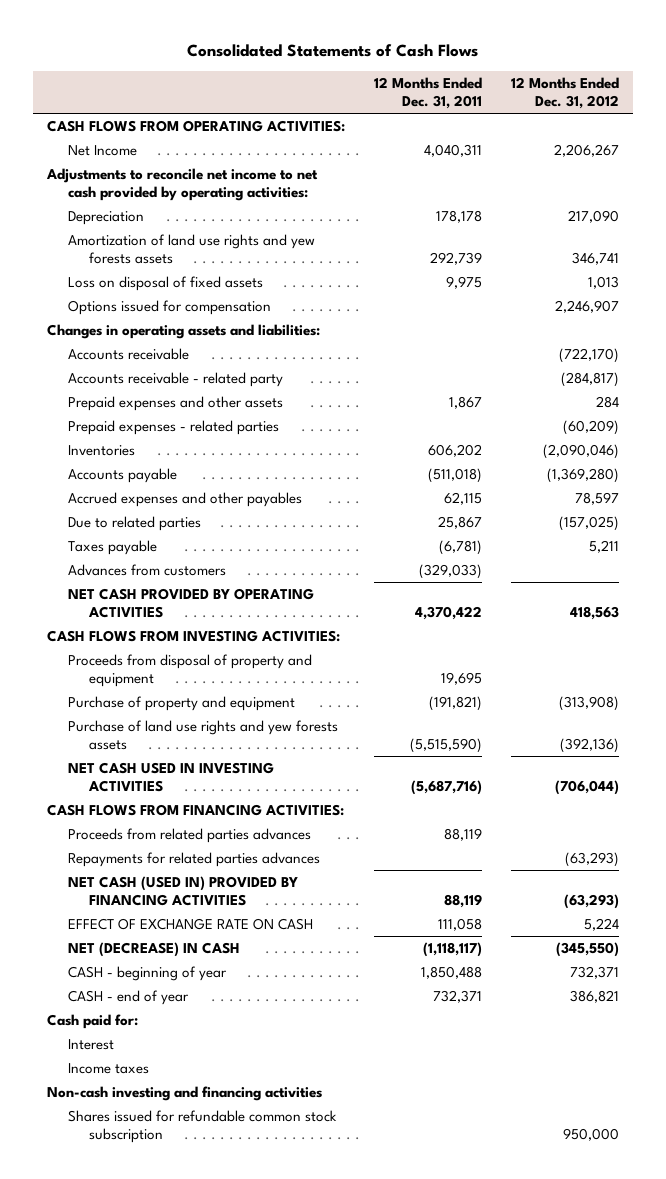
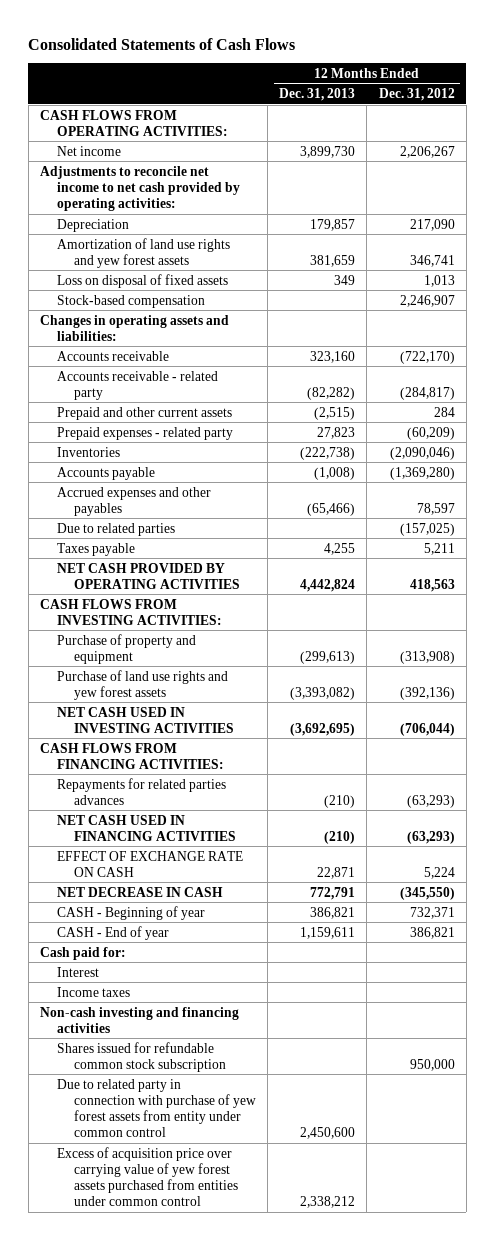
[374,76,483,109] 12 Months Ended Dec. 31, 2011 -> none
none -> [279,88,356,102] Dec. 31, 2013
[68,144,138,156] Net Income -> [57,145,122,156] Net income
[68,233,316,265] Amortization of land use rights and yew forests assets -> [57,237,231,268] Amortization of land use rights and yew forest assets
[68,299,272,315] Options issued for compensation -> [57,294,206,308] Stock-based compensation
[68,395,284,411] Prepaid expenses and other assets -> [57,406,233,420] Prepaid and other current assets
[68,419,280,435] Prepaid expenses - related parties -> [57,426,234,440] Prepaid expenses - related party
[68,563,227,576] Advances from customers -> none
[68,653,313,688] Proceeds from disposal of property and equipment -> none
[68,719,339,751] Purchase of land use rights and yew forests assets -> [57,669,229,700] Purchase of land use rights and yew forest assets
[68,827,312,843] Proceeds from related parties advances -> none
[68,875,299,907] NET CASH (USED IN) PROVIDED BY FINANCING ACTIVITIES -> [57,814,237,841] NET CASH USED IN FINANCING ACTIVITIES
[68,941,241,957] NET (DECREASE) IN CASH -> [57,886,224,897] NET DECREASE IN CASH
[68,965,228,981] CASH - beginning of year -> [57,905,206,920] CASH - Beginning of year
[68,989,190,1005] CASH - end of year -> [57,925,170,940] CASH - End of year
none -> [57,1078,257,1138] Due to related party in connection with purchase of yew forest assets from entity under common control
none -> [57,1146,239,1207] Excess of acquisition price over carrying value of yew forest assets purchased from entities under common control

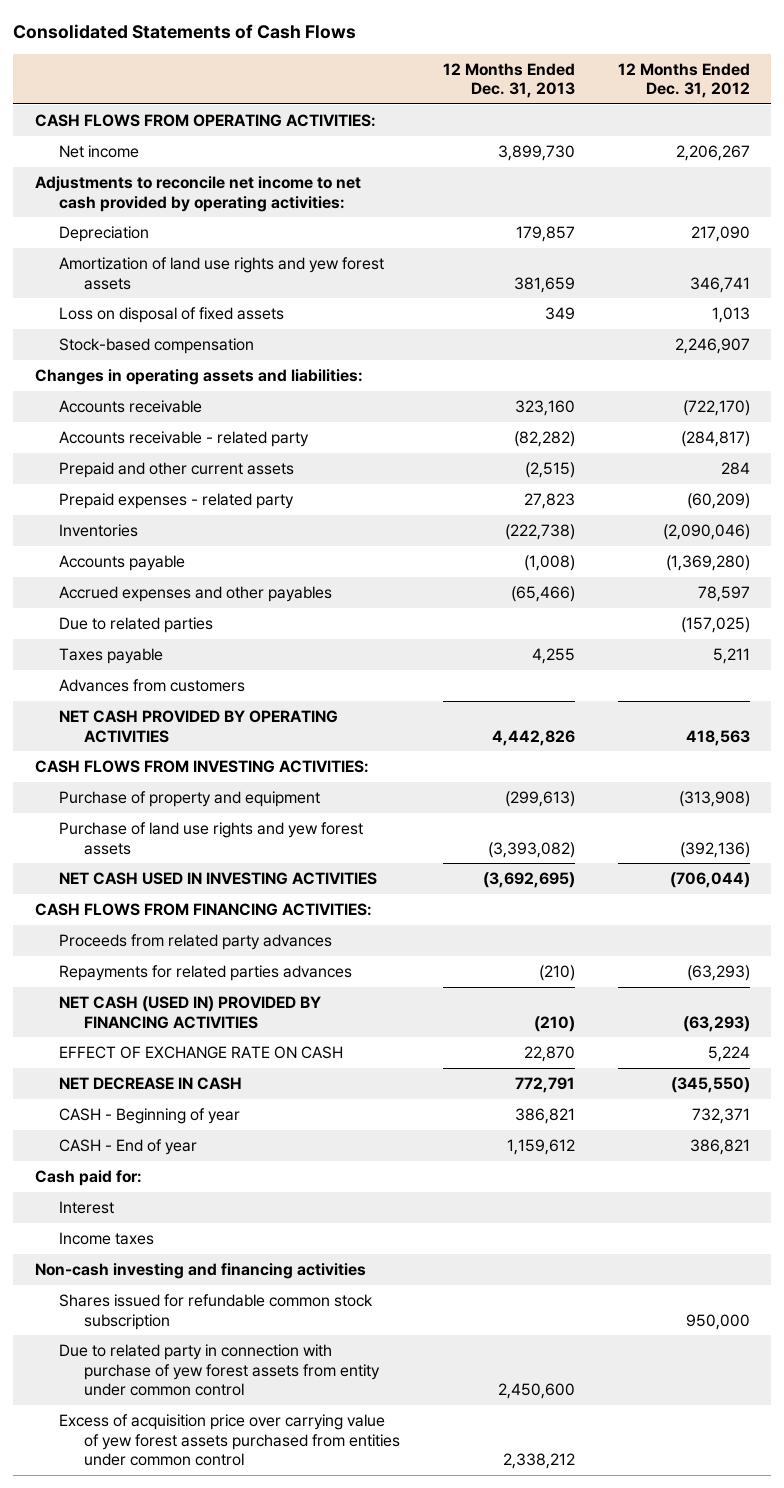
none -> [59,679,246,693] Advances from customers
[300,578,356,592] 4,442,824 -> [491,729,575,746] 4,442,826
none -> [59,934,333,951] Proceeds from related party advances
[57,814,237,841] NET CASH USED IN FINANCING ACTIVITIES -> [59,996,322,1029] NET CASH (USED IN) PROVIDED BY FINANCING ACTIVITIES
[317,866,356,879] 22,871 -> [523,1046,575,1063] 22,870
[300,926,356,939] 1,159,611 -> [506,1139,575,1156] 1,159,612

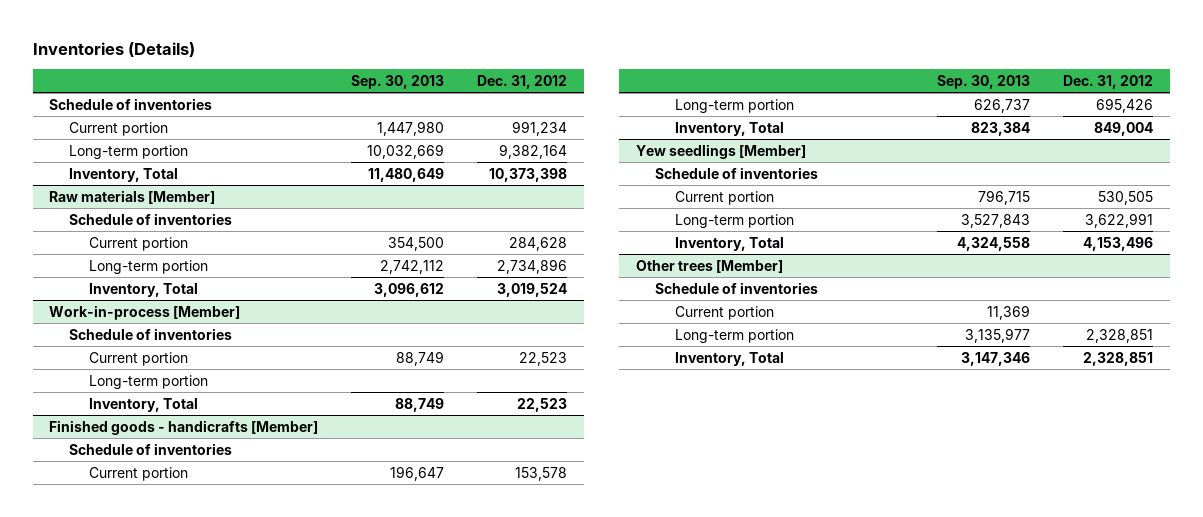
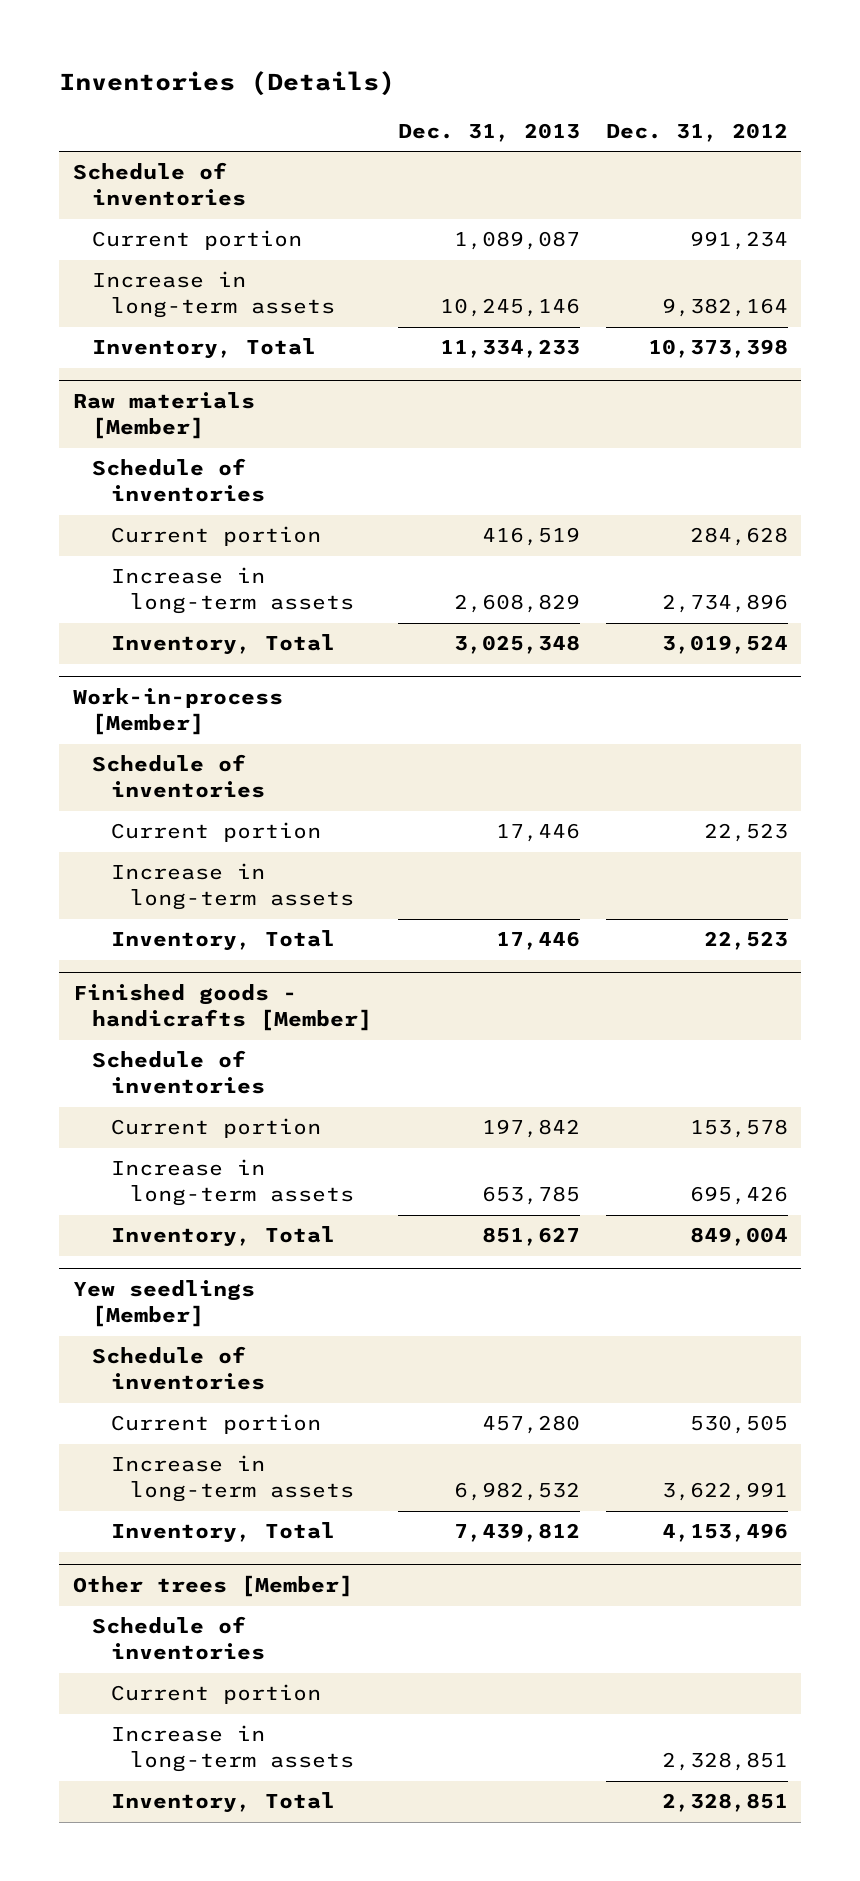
[351,74,445,89] Sep. 30, 2013 -> none
none -> [397,122,580,142] Dec. 31, 2013
[69,144,189,159] Long-term portion -> [91,271,335,319] Increase in long-term assets
[88,259,208,274] Long-term portion -> [110,567,354,615] Increase in long-term assets
[88,374,208,389] Long-term portion -> [110,863,354,911] Increase in long-term assets
[675,98,795,113] Long-term portion -> [110,1159,354,1207] Increase in long-term assets
[675,213,795,228] Long-term portion -> [110,1455,354,1503] Increase in long-term assets
[675,328,795,343] Long-term portion -> [110,1725,354,1773] Increase in long-term assets

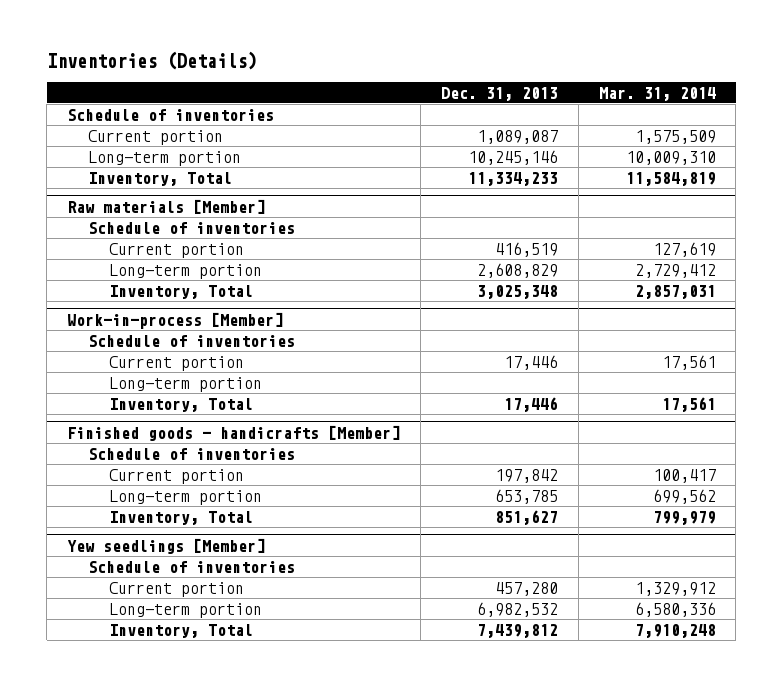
[605,122,788,142] Dec. 31, 2012 -> none
none -> [598,86,716,101] Mar. 31, 2014
[91,271,335,319] Increase in long-term assets -> [88,150,242,166] Long-term portion
[110,567,354,615] Increase in long-term assets -> [109,263,263,279] Long-term portion
[110,863,354,911] Increase in long-term assets -> [109,376,263,392] Long-term portion
[110,1159,354,1207] Increase in long-term assets -> [109,489,263,505] Long-term portion
[110,1455,354,1503] Increase in long-term assets -> [109,602,263,618] Long-term portion
[72,1575,353,1598] Other trees [Member] -> none
[91,1616,265,1661] Schedule of inventories -> none
[110,1684,321,1705] Current portion -> none
[110,1725,354,1773] Increase in long-term assets -> none
[110,1792,335,1814] Inventory, Total -> none

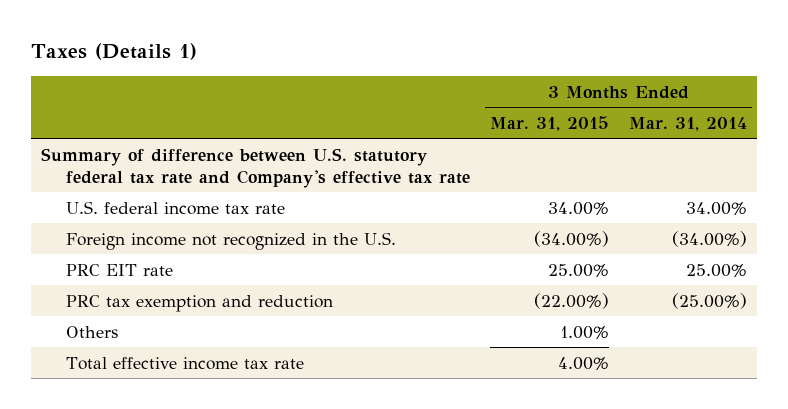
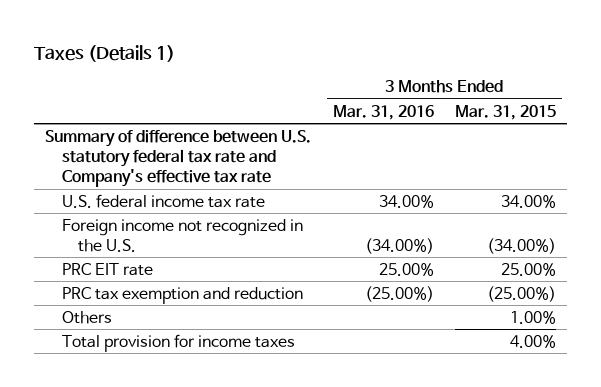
[629,116,748,131] Mar. 31, 2014 -> none
none -> [332,104,434,120] Mar. 31, 2016
[534,292,610,309] (22.00%) -> [487,285,557,302] (25.00%)
[66,356,305,370] Total effective income tax rate -> [61,333,295,352] Total provision for income taxes

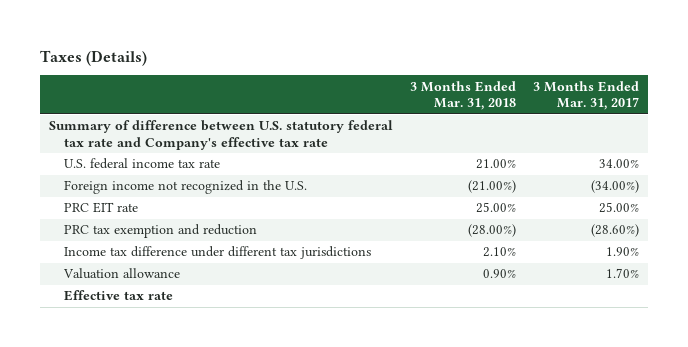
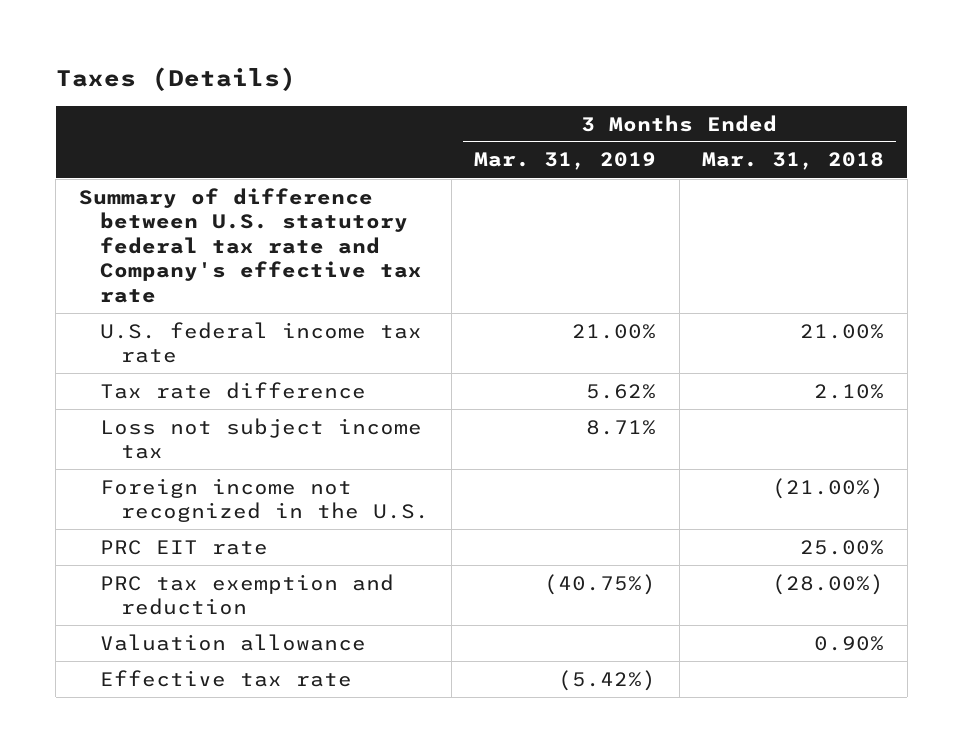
[533,80,640,111] 3 Months Ended Mar. 31, 2017 -> none
none -> [474,152,657,171] Mar. 31, 2019
none -> [99,381,366,399] Tax rate difference
none -> [99,417,422,460] Loss not subject income tax
[63,246,371,260] Income tax difference under different tax jurisdictions -> none

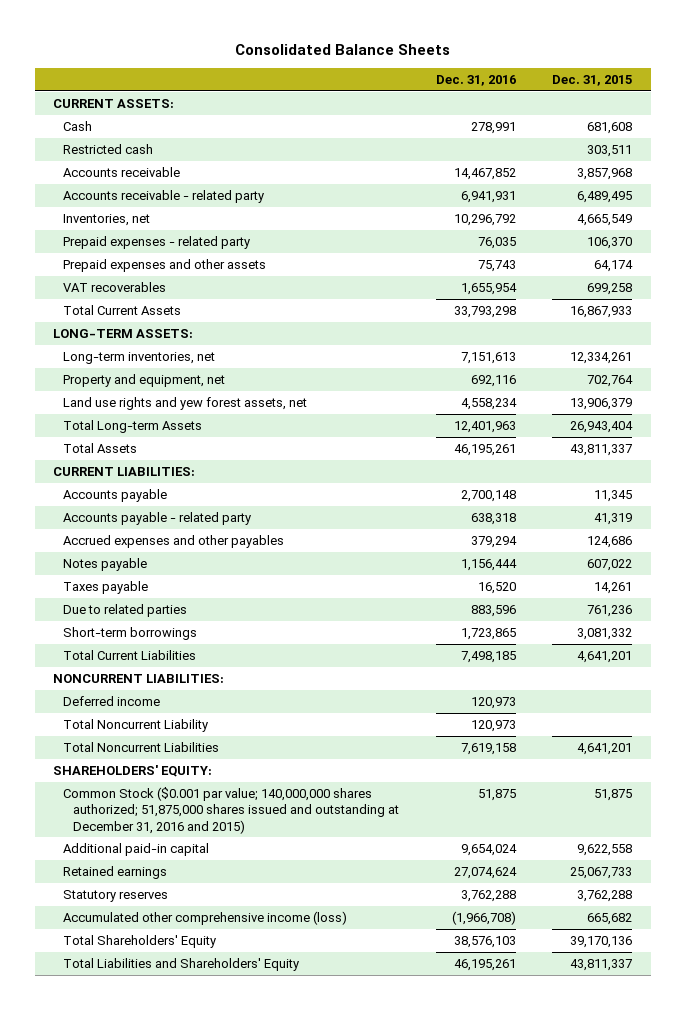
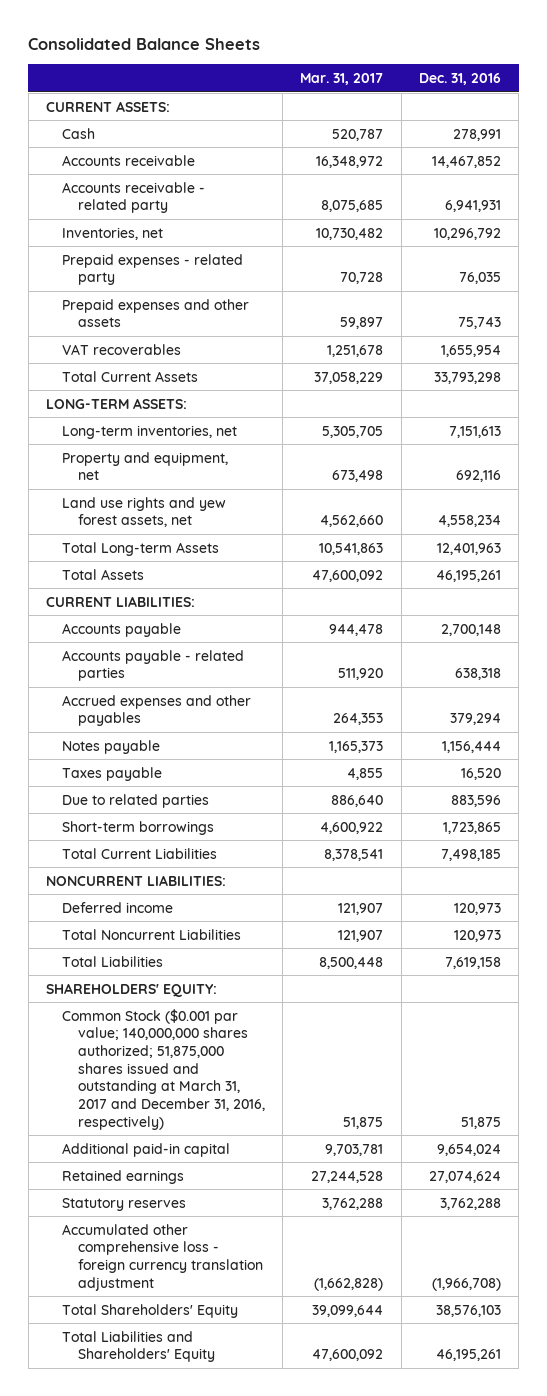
[552,75,633,87] Dec. 31, 2015 -> none
none -> [300,73,384,86] Mar. 31, 2017
[62,144,153,155] Restricted cash -> none
[62,512,251,526] Accounts payable - related party -> [62,649,245,682] Accounts payable - related parties
[62,719,208,733] Total Noncurrent Liability -> [62,928,242,940] Total Noncurrent Liabilities
[62,742,219,753] Total Noncurrent Liabilities -> [62,955,164,967] Total Liabilities
[62,787,400,834] Common Stock ($0.001 par value; 140,000,000 shares authorized; 51,875,000 shares issued and outstanding at December 31, 2016 and 2015) -> [62,1008,265,1130] Common Stock ($0.001 par value; 140,000,000 shares authorized; 51,875,000 shares issued and outstanding at March 31, 2017 and December 31, 2016, respectively)
[62,911,347,926] Accumulated other comprehensive income (loss) -> [62,1223,263,1291] Accumulated other comprehensive loss - foreign currency translation adjustment

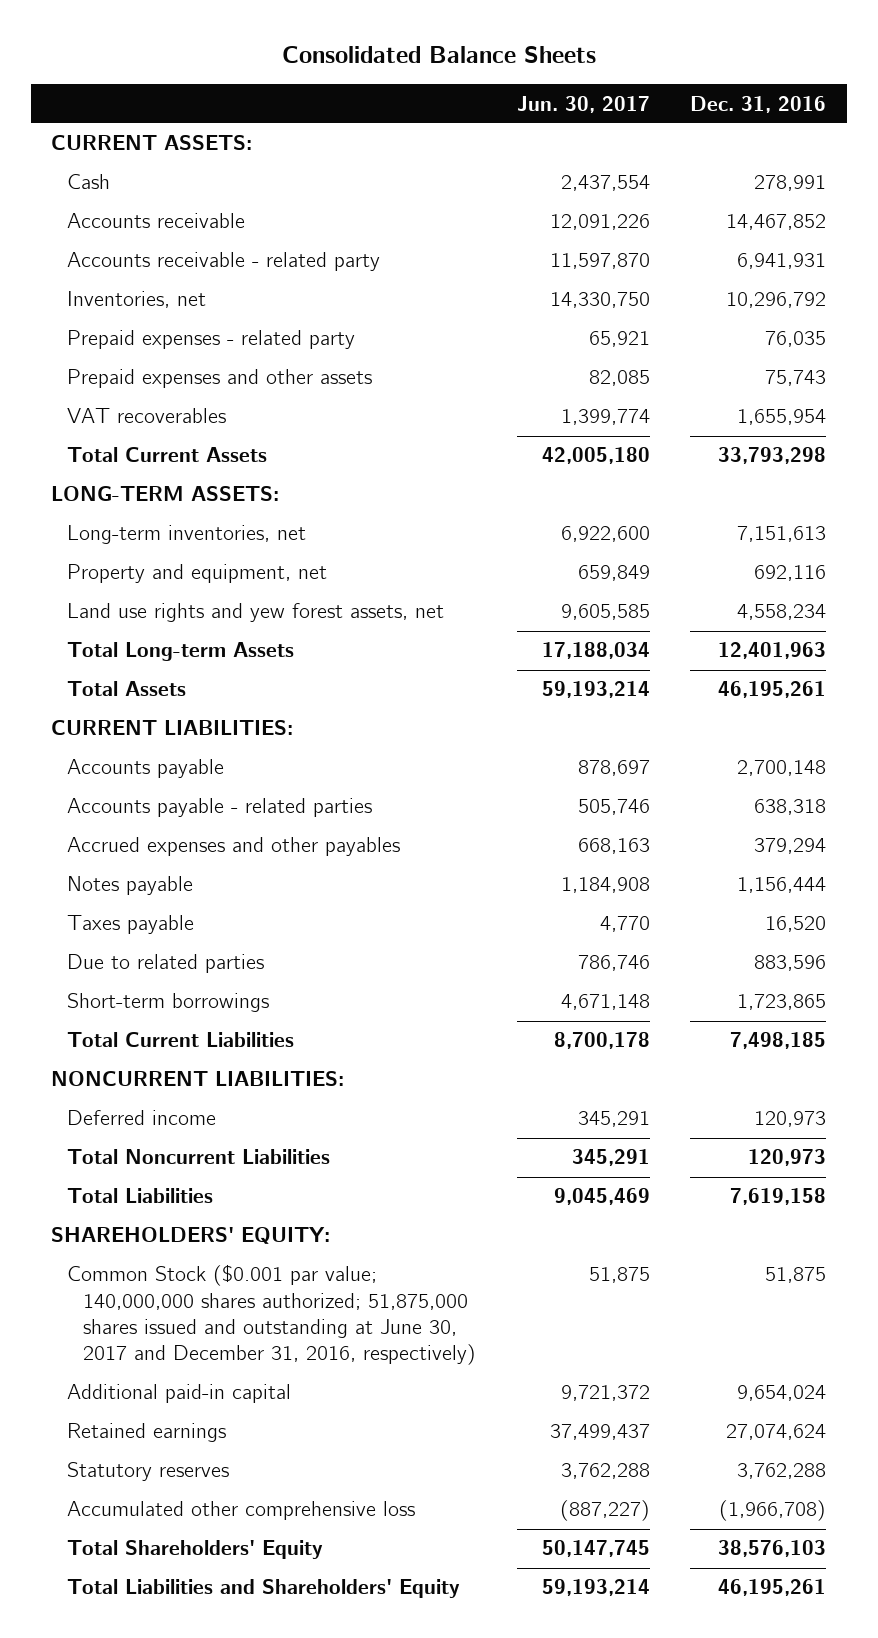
[300,73,384,86] Mar. 31, 2017 -> none
none -> [516,95,650,113] Jun. 30, 2017
[62,1008,265,1130] Common Stock ($0.001 par value; 140,000,000 shares authorized; 51,875,000 shares issued and outstanding at March 31, 2017 and December 31, 2016, respectively) -> [67,1264,477,1366] Common Stock ($0.001 par value; 140,000,000 shares authorized; 51,875,000 shares issued and outstanding at June 30, 2017 and December 31, 2016, respectively)
[62,1223,263,1291] Accumulated other comprehensive loss - foreign currency translation adjustment -> [67,1501,416,1521] Accumulated other comprehensive loss

